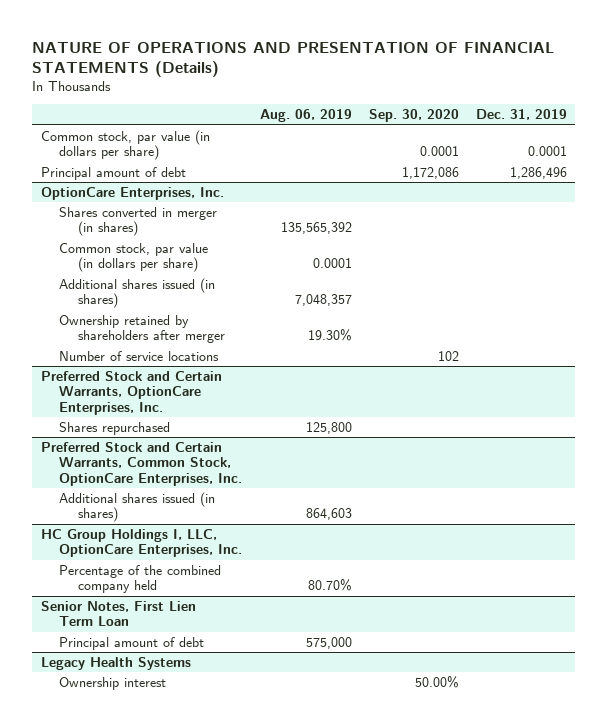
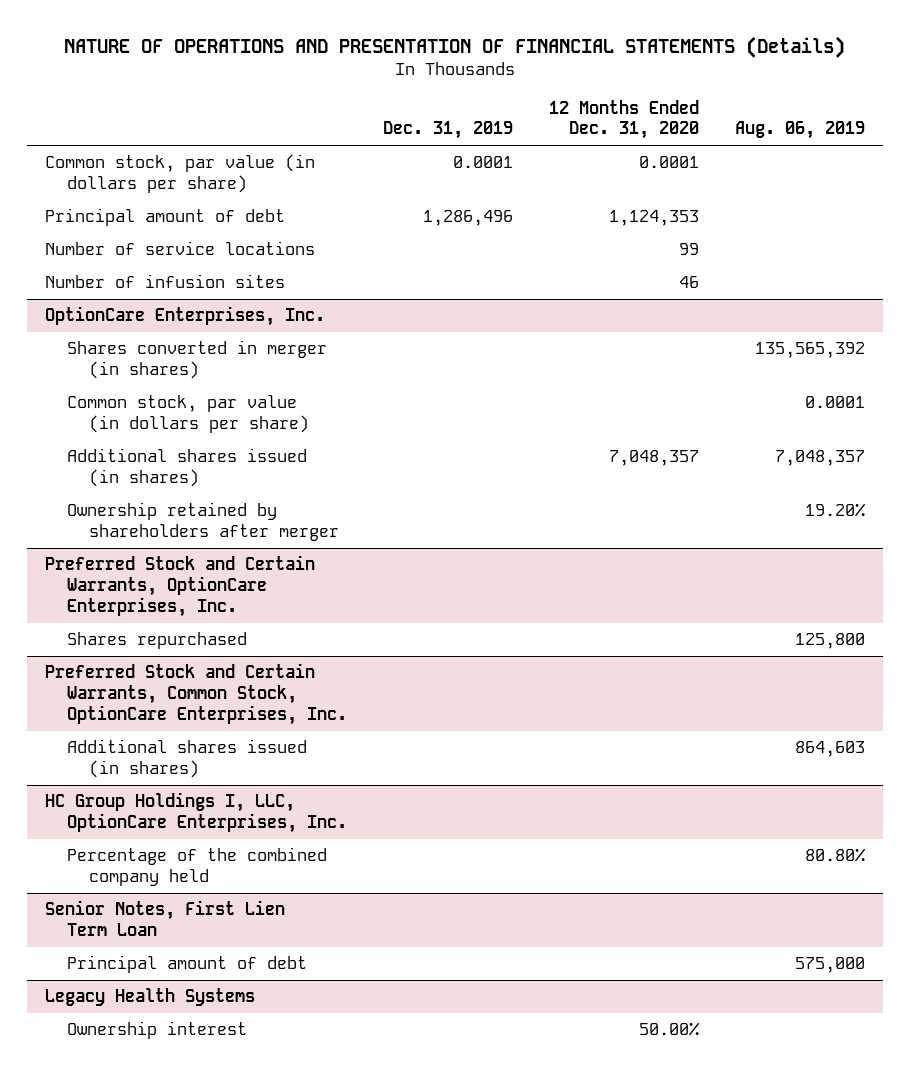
[368,109,459,123] Sep. 30, 2020 -> none
none -> [549,99,700,140] 12 Months Ended Dec. 31, 2020
none -> [45,241,316,256] Number of service locations
none -> [45,274,286,289] Number of infusion sites
[59,350,220,361] Number of service locations -> none
[307,329,352,342] 19.30% -> [805,503,867,518] 19.20%
[307,579,352,592] 80.70% -> [805,848,867,863] 80.80%

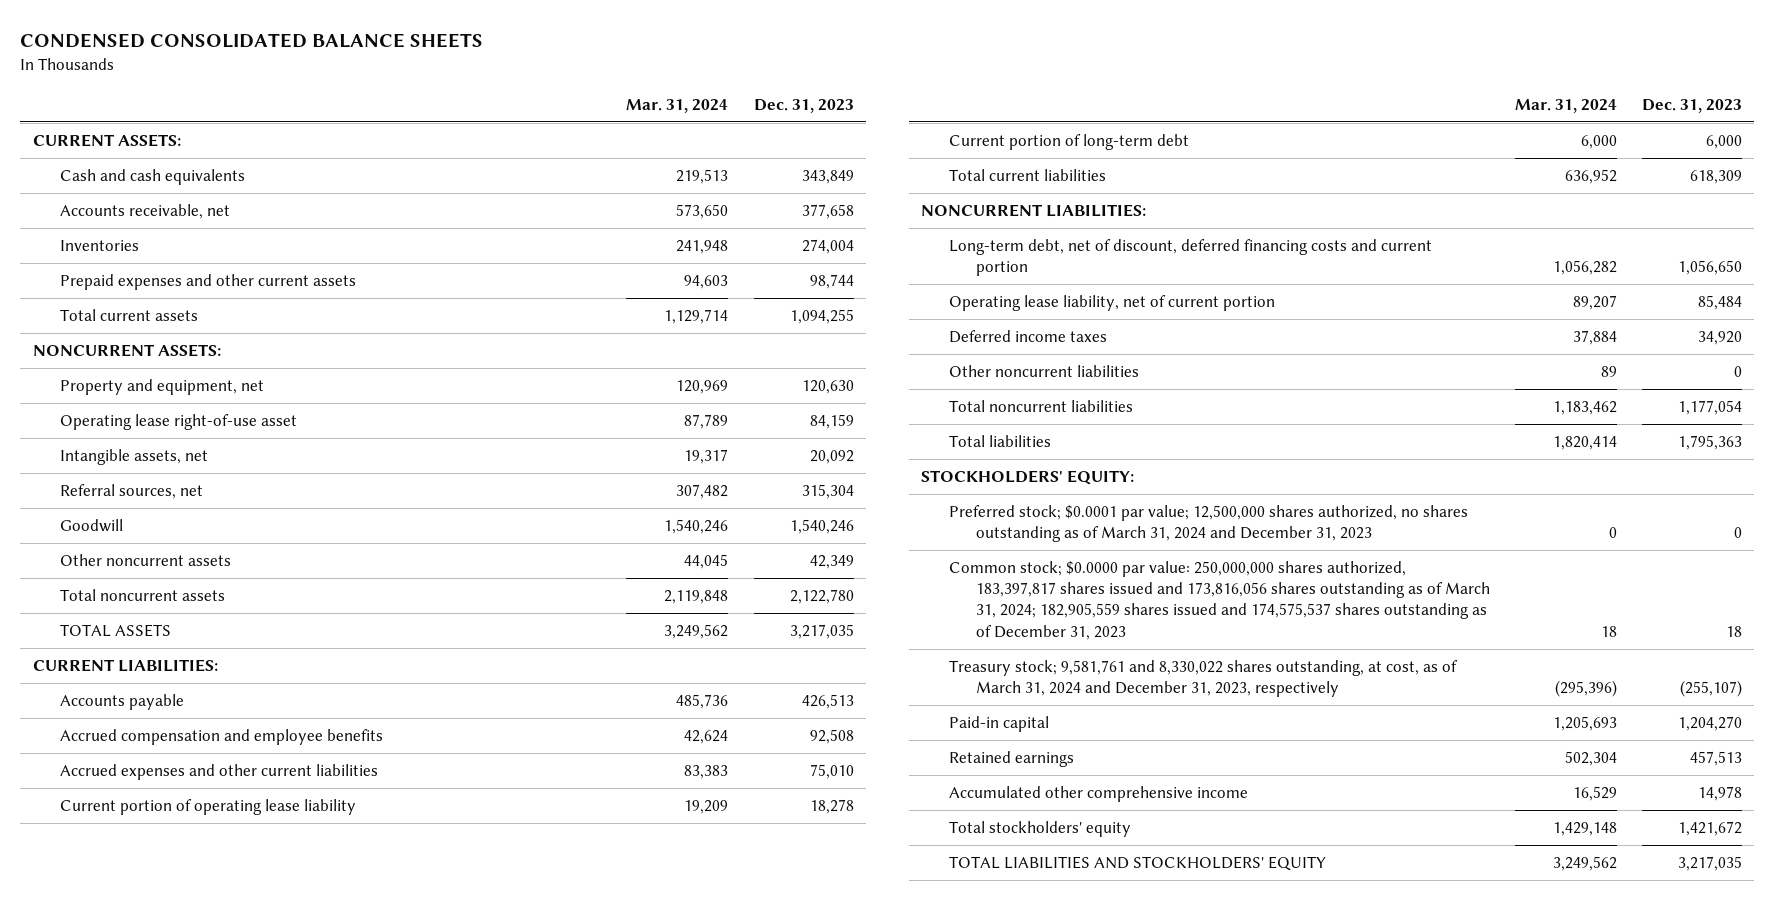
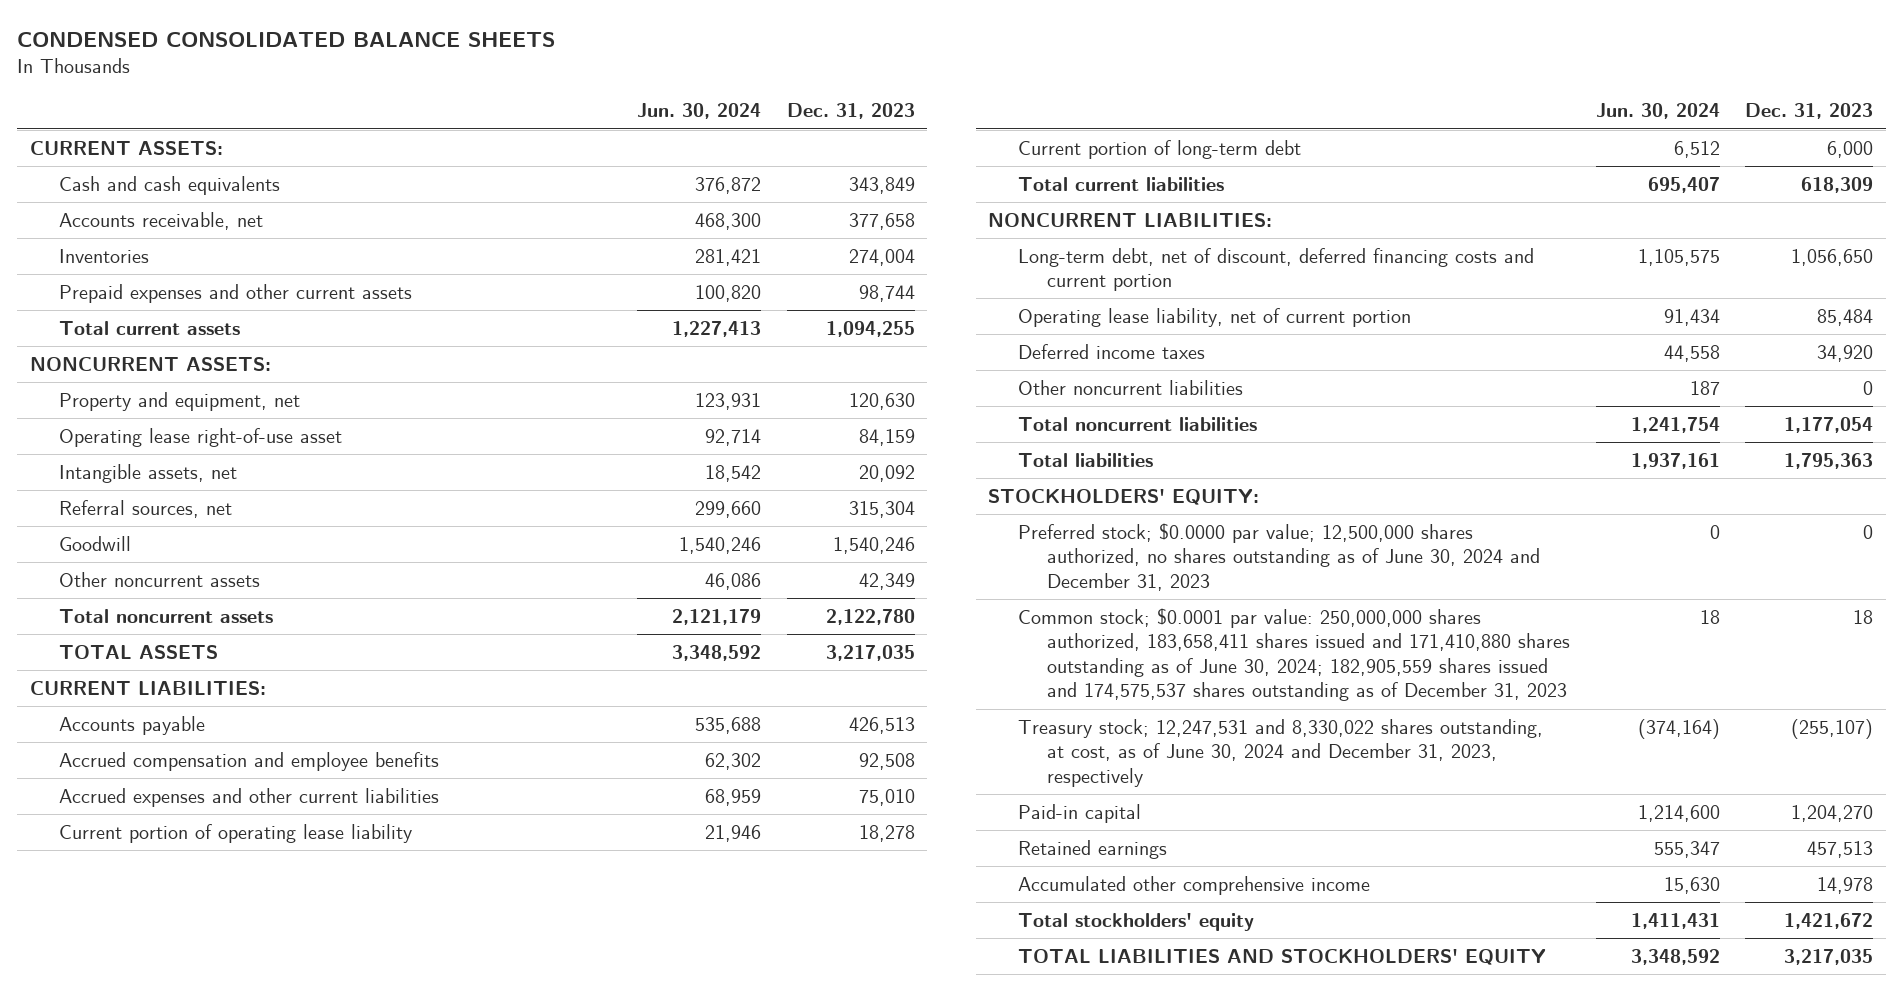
[626,99,729,114] Mar. 31, 2024 -> none
none -> [637,103,762,120] Jun. 30, 2024
[948,504,1468,543] Preferred stock; $0.0001 par value; 12,500,000 shares authorized, no shares outstanding as of March 31, 2024 and December 31, 2023 -> [1017,522,1541,591] Preferred stock; $0.0000 par value; 12,500,000 shares authorized, no shares outstanding as of June 30, 2024 and December 31, 2023
[948,560,1490,640] Common stock; $0.0000 par value: 250,000,000 shares authorized, 183,397,817 shares issued and 173,816,056 shares outstanding as of March 31, 2024; 182,905,559 shares issued and 174,575,537 shares outstanding as of December 31, 2023 -> [1017,607,1571,702] Common stock; $0.0001 par value: 250,000,000 shares authorized, 183,658,411 shares issued and 171,410,880 shares outstanding as of June 30, 2024; 182,905,559 shares issued and 174,575,537 shares outstanding as of December 31, 2023
[948,659,1458,698] Treasury stock; 9,581,761 and 8,330,022 shares outstanding, at cost, as of March 31, 2024 and December 31, 2023, respectively -> [1017,718,1543,787] Treasury stock; 12,247,531 and 8,330,022 shares outstanding, at cost, as of June 30, 2024 and December 31, 2023, respectively

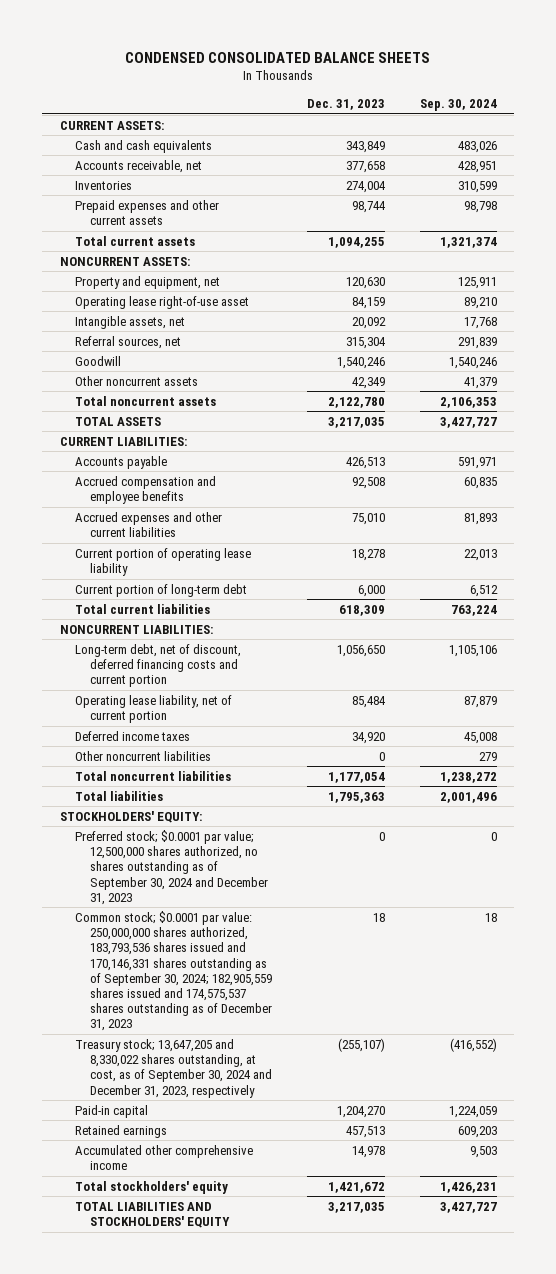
[637,103,762,120] Jun. 30, 2024 -> none
none -> [419,99,497,112] Sep. 30, 2024
[1017,522,1541,591] Preferred stock; $0.0000 par value; 12,500,000 shares authorized, no shares outstanding as of June 30, 2024 and December 31, 2023 -> [74,829,269,905] Preferred stock; $0.0001 par value; 12,500,000 shares authorized, no shares outstanding as of September 30, 2024 and December 31, 2023
[1017,607,1571,702] Common stock; $0.0001 par value: 250,000,000 shares authorized, 183,658,411 shares issued and 171,410,880 shares outstanding as of June 30, 2024; 182,905,559 shares issued and 174,575,537 shares outstanding as of December 31, 2023 -> [74,910,273,1032] Common stock; $0.0001 par value: 250,000,000 shares authorized, 183,793,536 shares issued and 170,146,331 shares outstanding as of September 30, 2024; 182,905,559 shares issued and 174,575,537 shares outstanding as of December 31, 2023
[1017,718,1543,787] Treasury stock; 12,247,531 and 8,330,022 shares outstanding, at cost, as of June 30, 2024 and December 31, 2023, respectively -> [74,1038,273,1098] Treasury stock; 13,647,205 and 8,330,022 shares outstanding, at cost, as of September 30, 2024 and December 31, 2023, respectively

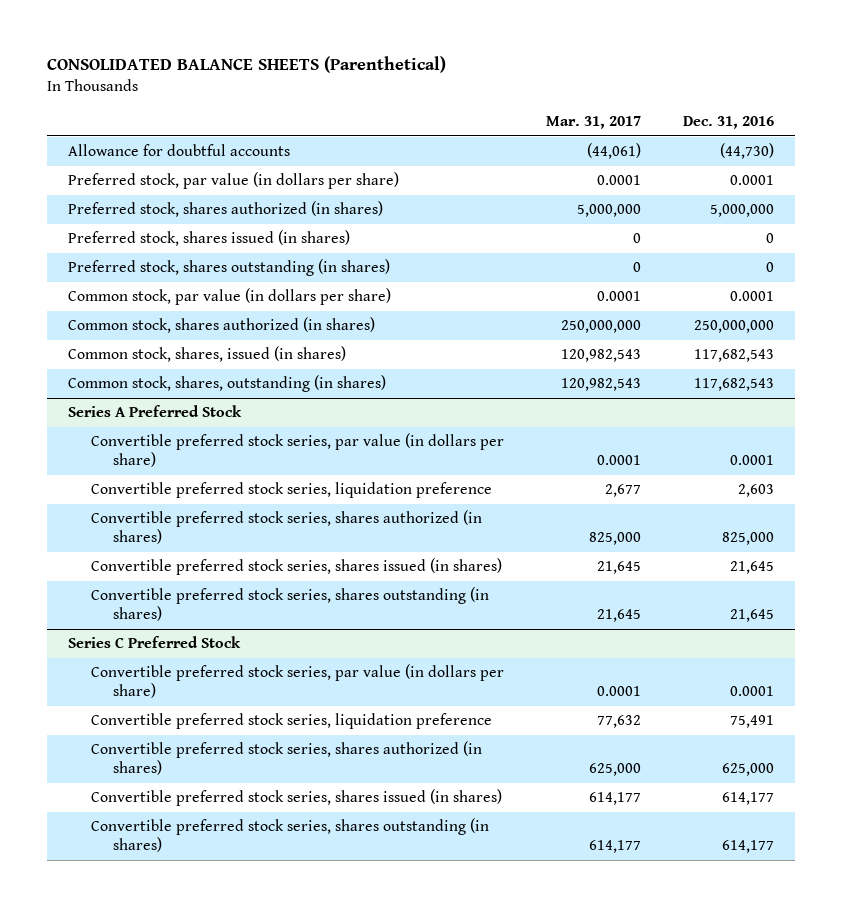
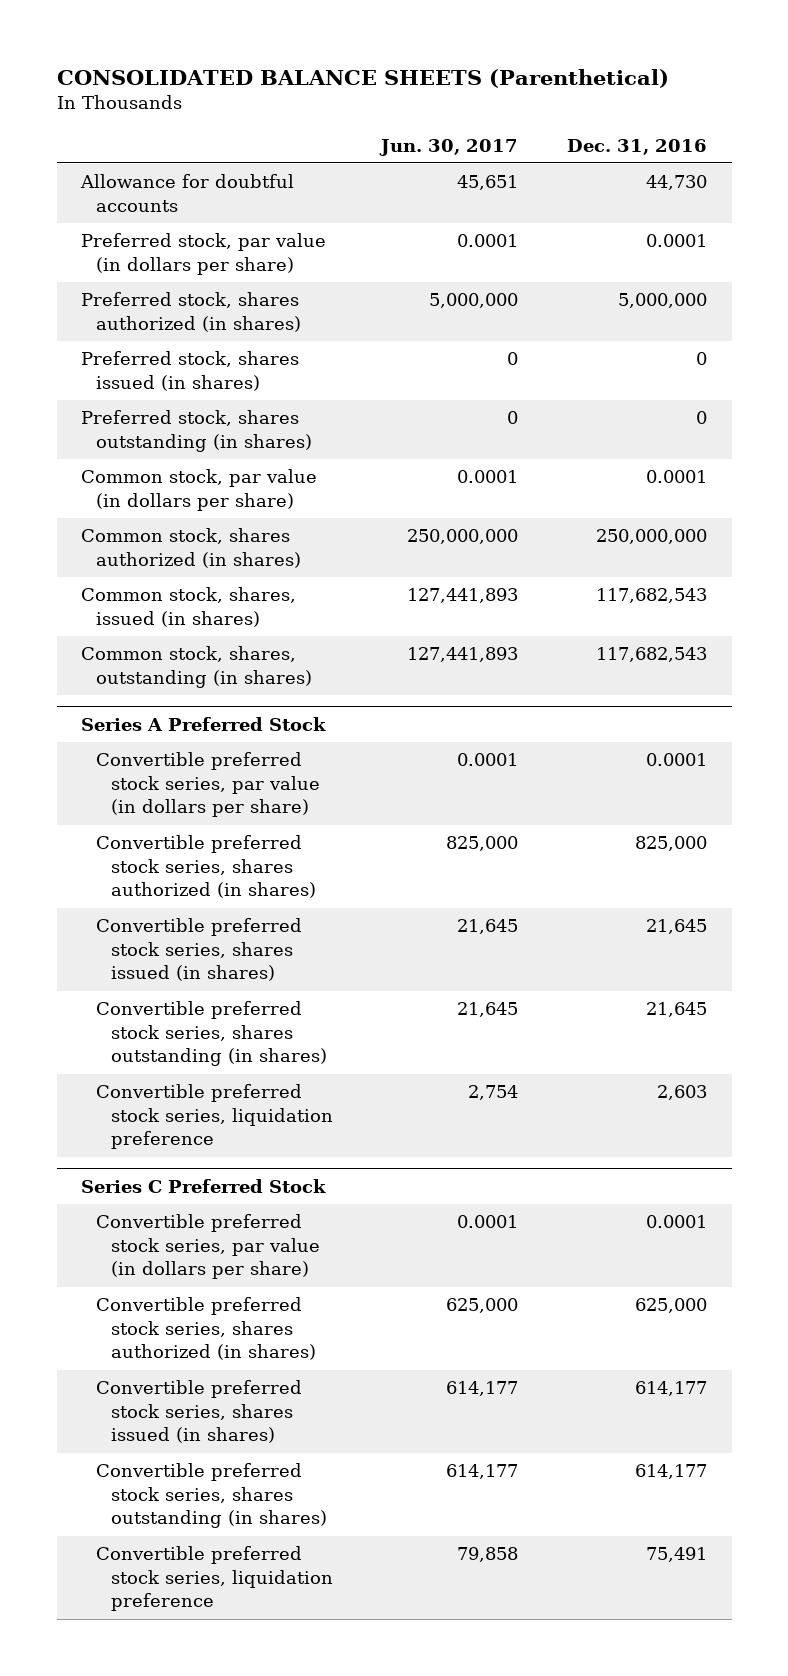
[545,115,641,129] Mar. 31, 2017 -> none
none -> [379,138,519,156] Jun. 30, 2017
[720,143,775,160] (44,730) -> [646,175,708,191] 44,730
[90,482,492,499] Convertible preferred stock series, liquidation preference -> [95,1084,333,1150] Convertible preferred stock series, liquidation preference
[90,713,492,730] Convertible preferred stock series, liquidation preference -> [95,1546,333,1612] Convertible preferred stock series, liquidation preference

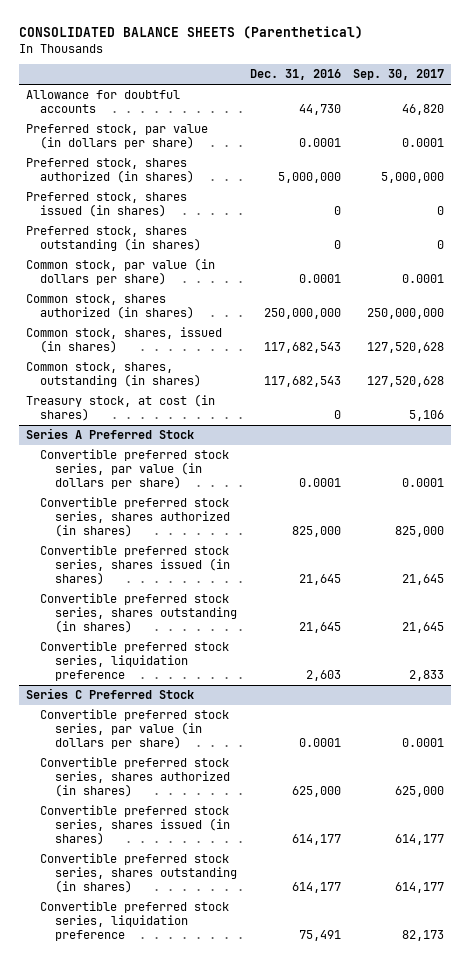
[379,138,519,156] Jun. 30, 2017 -> none
none -> [353,69,445,81] Sep. 30, 2017
none -> [25,394,215,422] Treasury stock, at cost (in shares)

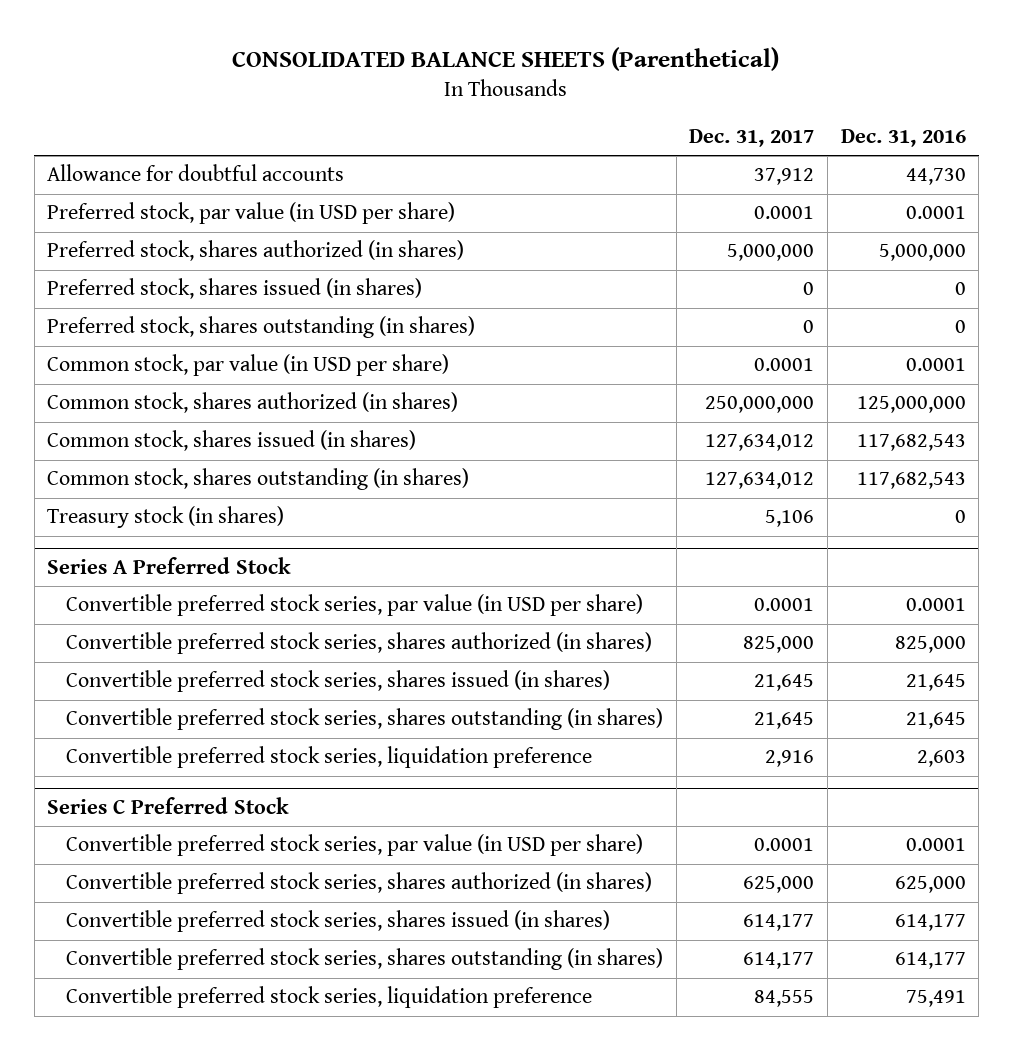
[353,69,445,81] Sep. 30, 2017 -> none
none -> [689,129,815,148] Dec. 31, 2017
[25,124,208,150] Preferred stock, par value (in dollars per share) -> [47,202,456,225] Preferred stock, par value (in USD per share)
[25,258,215,286] Common stock, par value (in dollars per share) -> [47,354,450,377] Common stock, par value (in USD per share)
[263,308,341,320] 250,000,000 -> [856,396,966,414] 125,000,000
[25,327,222,354] Common stock, shares, issued (in shares) -> [47,430,417,452] Common stock, shares issued (in shares)
[25,362,202,388] Common stock, shares, outstanding (in shares) -> [47,468,470,491] Common stock, shares outstanding (in shares)
[25,394,215,422] Treasury stock, at cost (in shares) -> [47,506,285,529] Treasury stock (in shares)
[40,449,230,490] Convertible preferred stock series, par value (in dollars per share) -> [66,594,644,617] Convertible preferred stock series, par value (in USD per share)
[40,709,230,750] Convertible preferred stock series, par value (in dollars per share) -> [66,834,644,857] Convertible preferred stock series, par value (in USD per share)

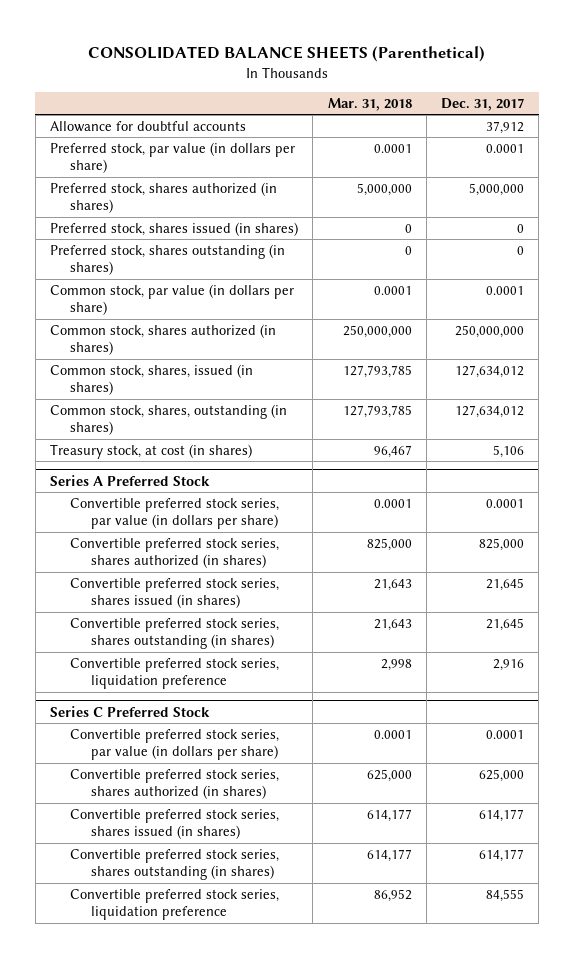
[840,129,966,148] Dec. 31, 2016 -> none
none -> [327,97,412,111] Mar. 31, 2018
[47,202,456,225] Preferred stock, par value (in USD per share) -> [50,141,296,174] Preferred stock, par value (in dollars per share)
[47,354,450,377] Common stock, par value (in USD per share) -> [50,283,295,316] Common stock, par value (in dollars per share)
[47,430,417,452] Common stock, shares issued (in shares) -> [50,363,254,396] Common stock, shares, issued (in shares)
[47,468,470,491] Common stock, shares outstanding (in shares) -> [50,403,288,436] Common stock, shares, outstanding (in shares)
[47,506,285,529] Treasury stock (in shares) -> [50,443,253,459] Treasury stock, at cost (in shares)
[66,594,644,617] Convertible preferred stock series, par value (in USD per share) -> [70,497,280,530] Convertible preferred stock series, par value (in dollars per share)
[66,834,644,857] Convertible preferred stock series, par value (in USD per share) -> [70,728,280,761] Convertible preferred stock series, par value (in dollars per share)

